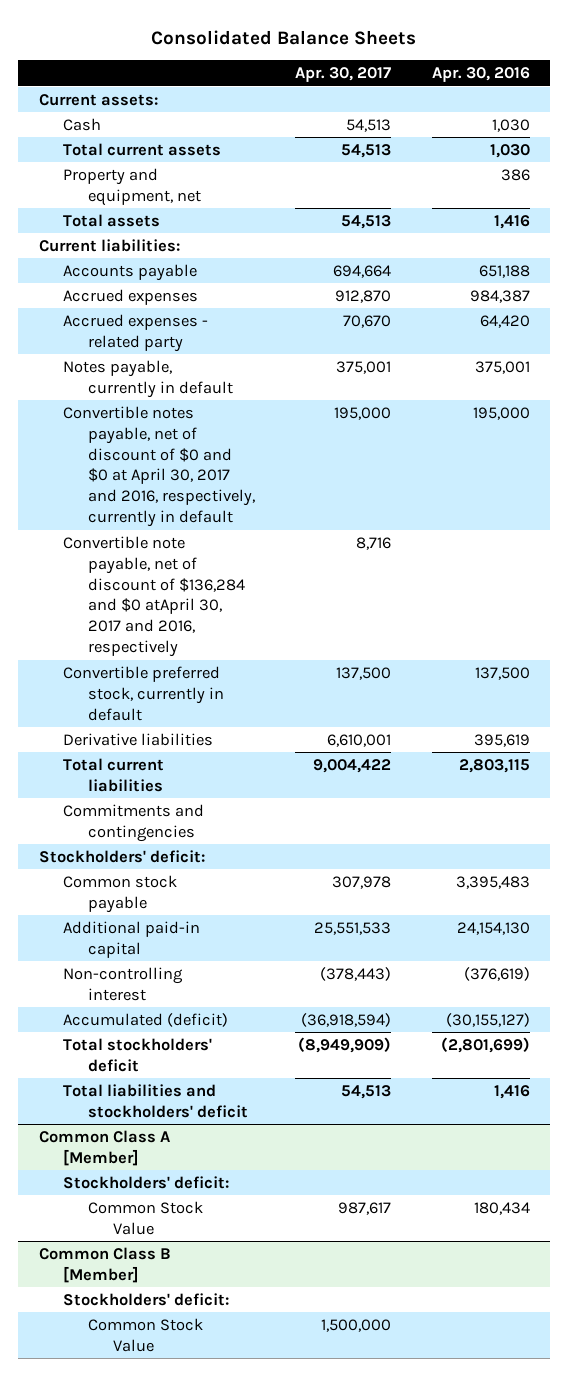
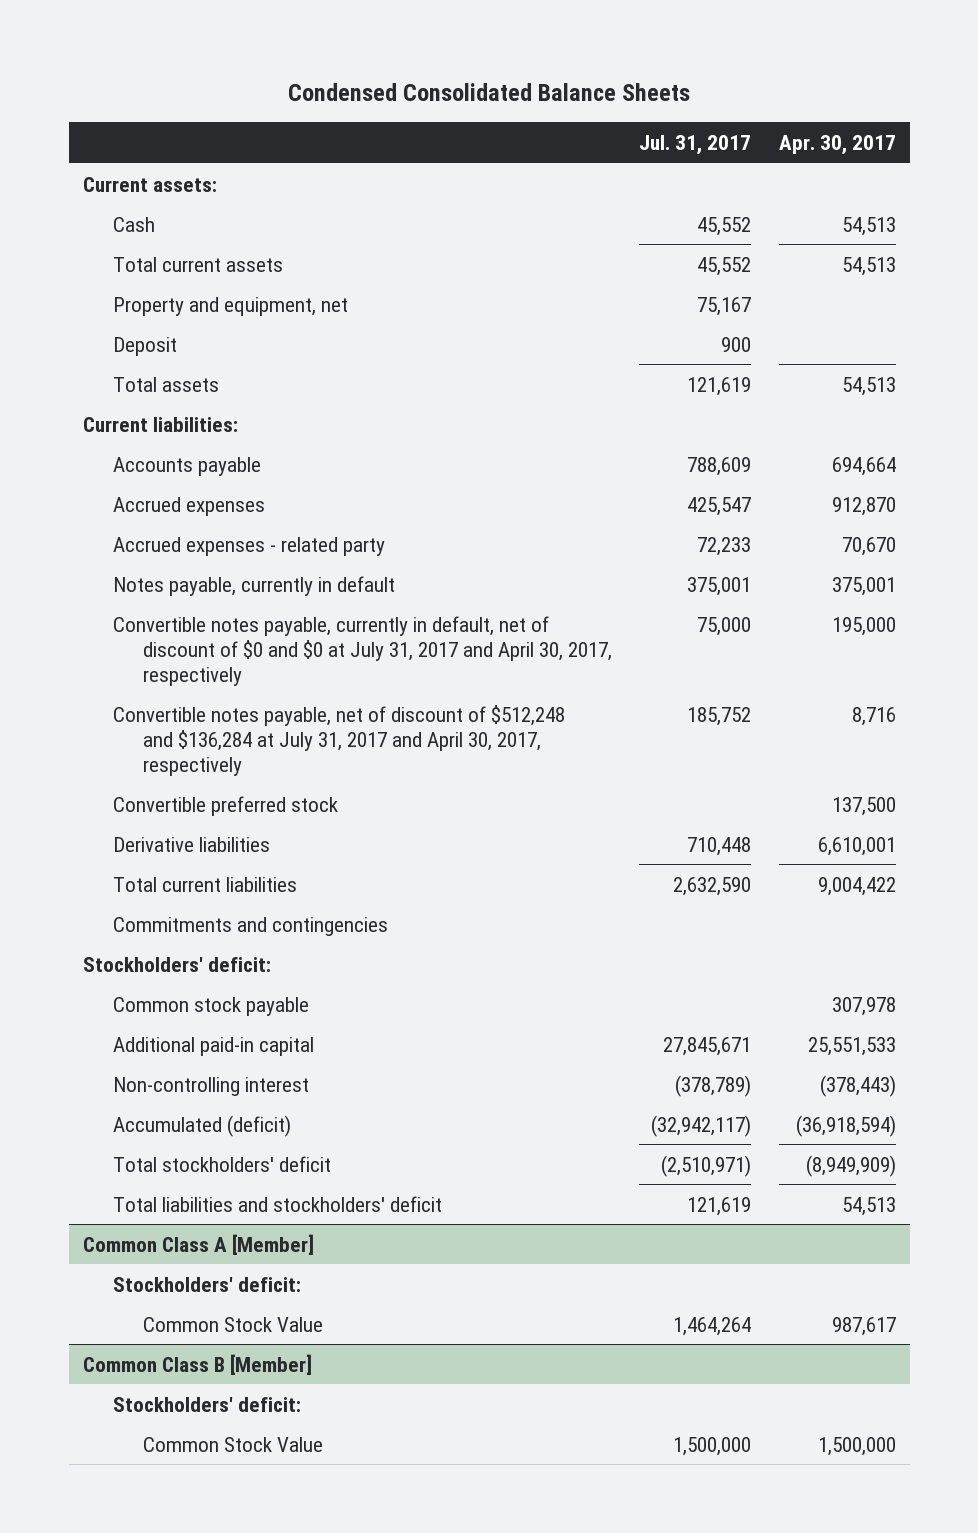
[151,30,417,46] Consolidated Balance Sheets -> [288,83,691,102] Condensed Consolidated Balance Sheets
[431,67,530,83] Apr. 30, 2016 -> none
none -> [639,134,752,155] Jul. 31, 2017
none -> [112,336,177,356] Deposit
[63,405,255,528] Convertible notes payable, net of discount of $0 and $0 at April 30, 2017 and 2016, respectively, currently in default -> [112,615,612,686] Convertible notes payable, currently in default, net of discount of $0 and $0 at July 31, 2017 and April 30, 2017, respectively
[63,535,245,658] Convertible note payable, net of discount of $136,284 and $0 atApril 30, 2017 and 2016, respectively -> [112,704,565,776] Convertible notes payable, net of discount of $512,248 and $136,284 at July 31, 2017 and April 30, 2017, respectively
[63,665,224,721] Convertible preferred stock, currently in default -> [112,795,338,816] Convertible preferred stock

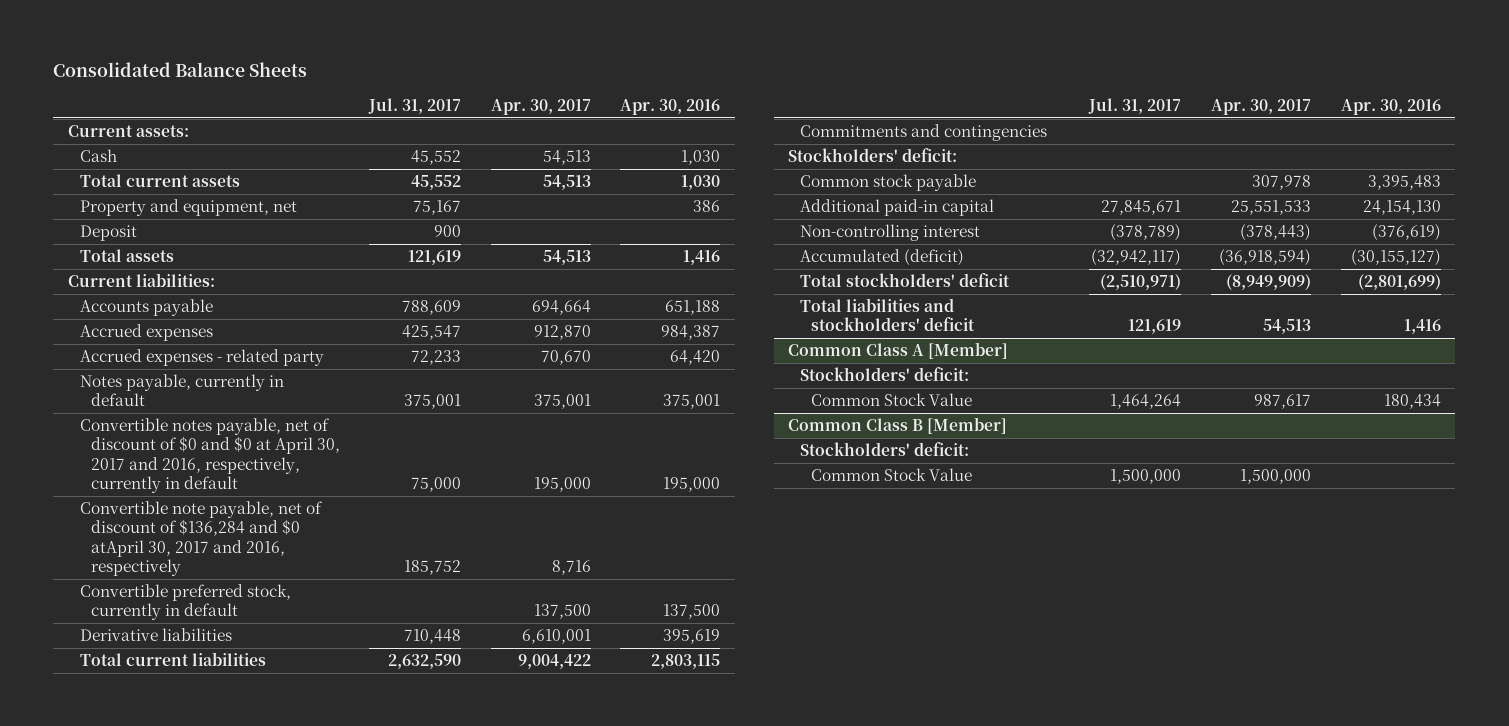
[288,83,691,102] Condensed Consolidated Balance Sheets -> [53,62,308,78] Consolidated Balance Sheets
none -> [620,98,721,115] Apr. 30, 2016
[112,615,612,686] Convertible notes payable, currently in default, net of discount of $0 and $0 at July 31, 2017 and April 30, 2017, respectively -> [79,418,340,493] Convertible notes payable, net of discount of $0 and $0 at April 30, 2017 and 2016, respectively, currently in default
[112,704,565,776] Convertible notes payable, net of discount of $512,248 and $136,284 at July 31, 2017 and April 30, 2017, respectively -> [79,501,323,576] Convertible note payable, net of discount of $136,284 and $0 atApril 30, 2017 and 2016, respectively
[112,795,338,816] Convertible preferred stock -> [79,584,291,621] Convertible preferred stock, currently in default

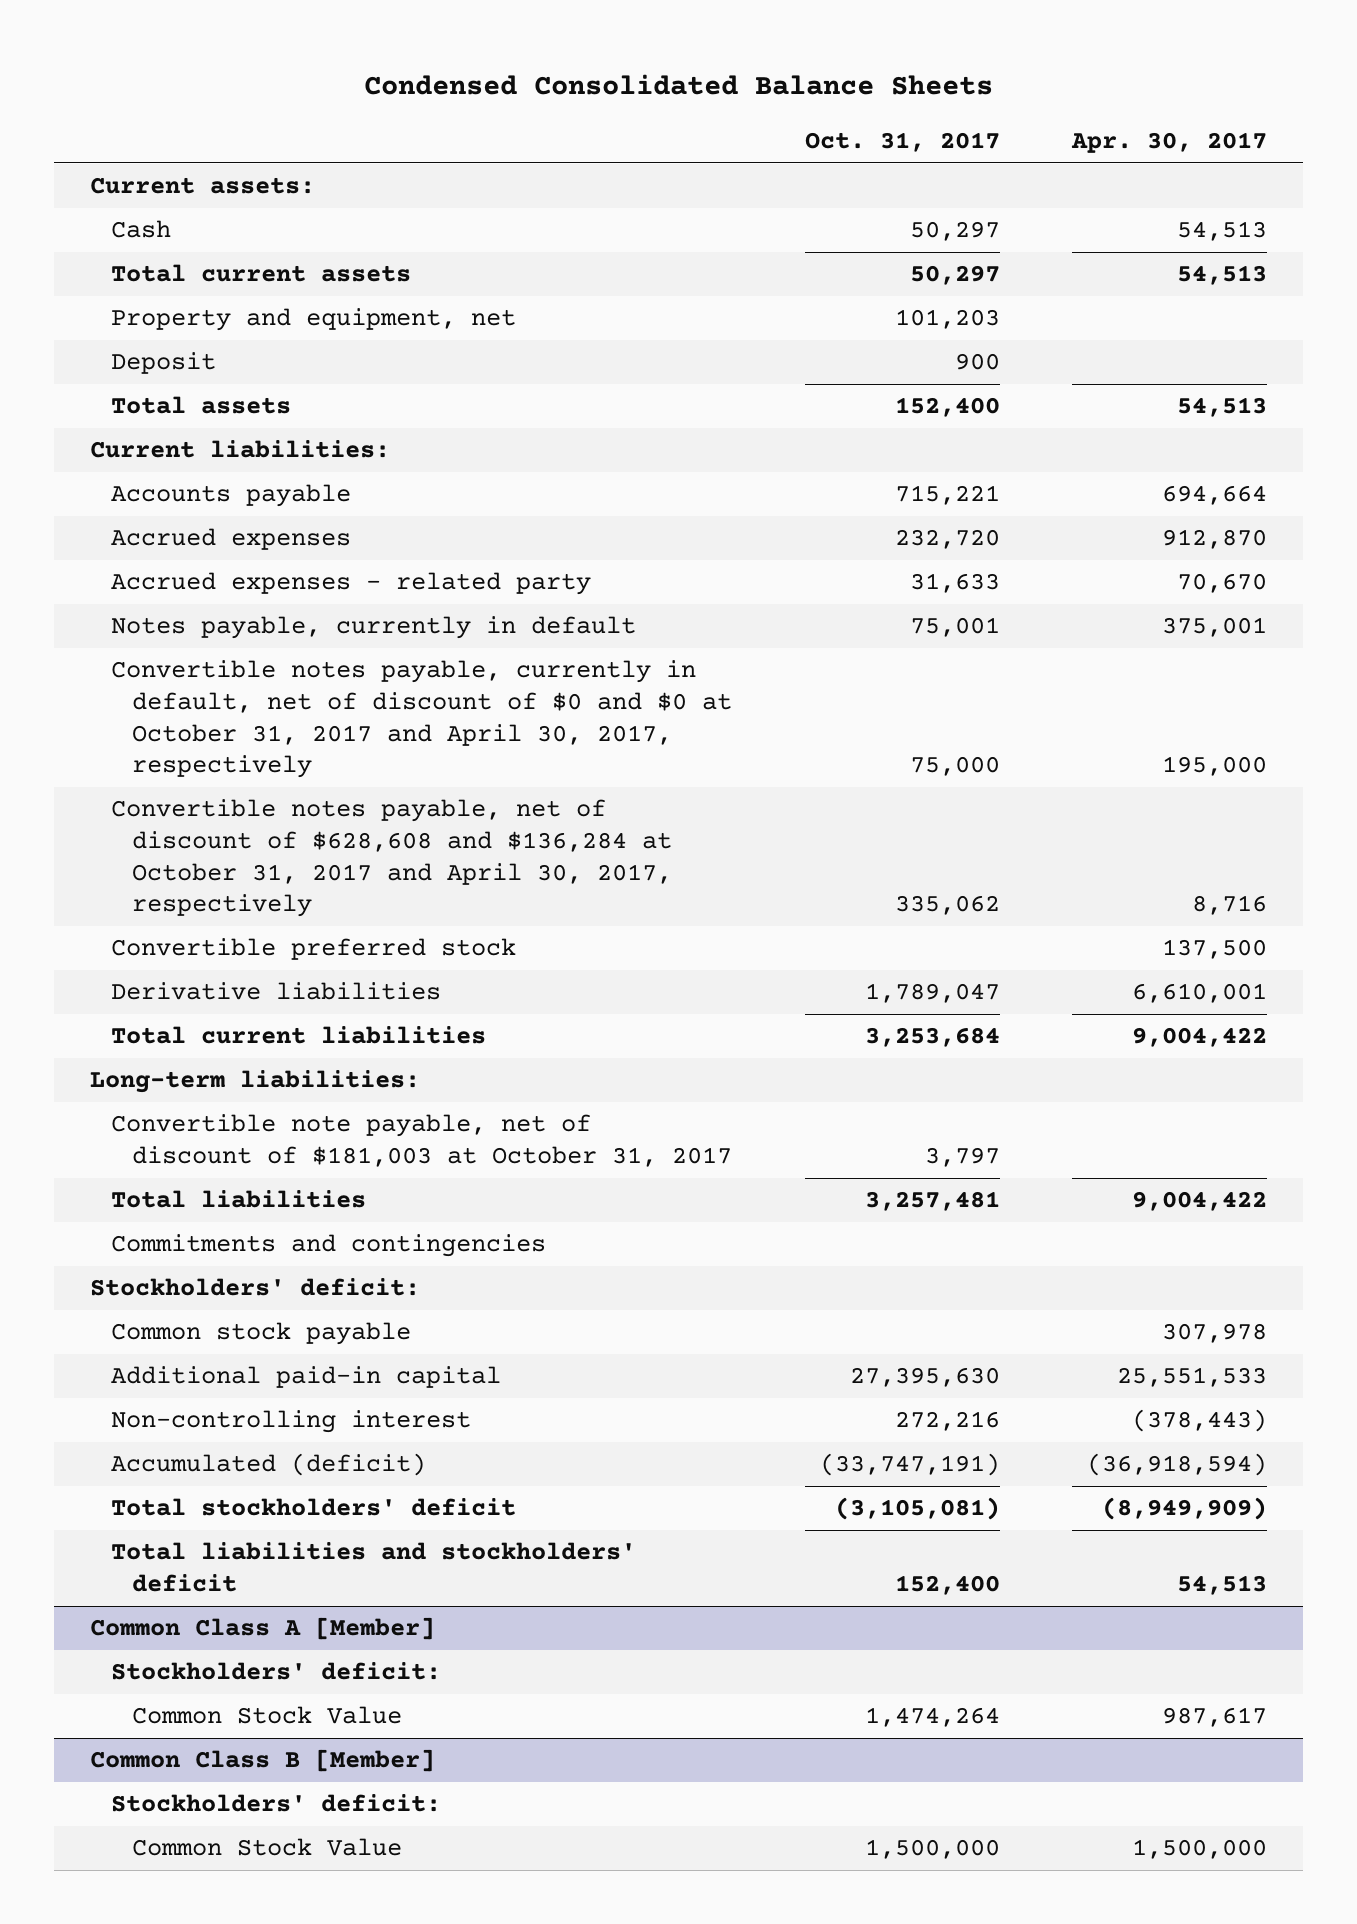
[53,62,308,78] Consolidated Balance Sheets -> [363,73,993,95] Condensed Consolidated Balance Sheets
[368,97,462,114] Jul. 31, 2017 -> none
[620,98,721,115] Apr. 30, 2016 -> none
none -> [804,132,1000,153] Oct. 31, 2017
[79,418,340,493] Convertible notes payable, net of discount of $0 and $0 at April 30, 2017 and 2016, respectively, currently in default -> [111,660,733,779] Convertible notes payable, currently in default, net of discount of $0 and $0 at October 31, 2017 and April 30, 2017, respectively
[79,501,323,576] Convertible note payable, net of discount of $136,284 and $0 atApril 30, 2017 and 2016, respectively -> [111,799,673,918] Convertible notes payable, net of discount of $628,608 and $136,284 at October 31, 2017 and April 30, 2017, respectively
[79,584,291,621] Convertible preferred stock, currently in default -> [111,938,517,961] Convertible preferred stock
none -> [90,1070,421,1094] Long-term liabilities:
none -> [111,1114,733,1167] Convertible note payable, net of discount of $181,003 at October 31, 2017
none -> [111,1190,367,1209] Total liabilities

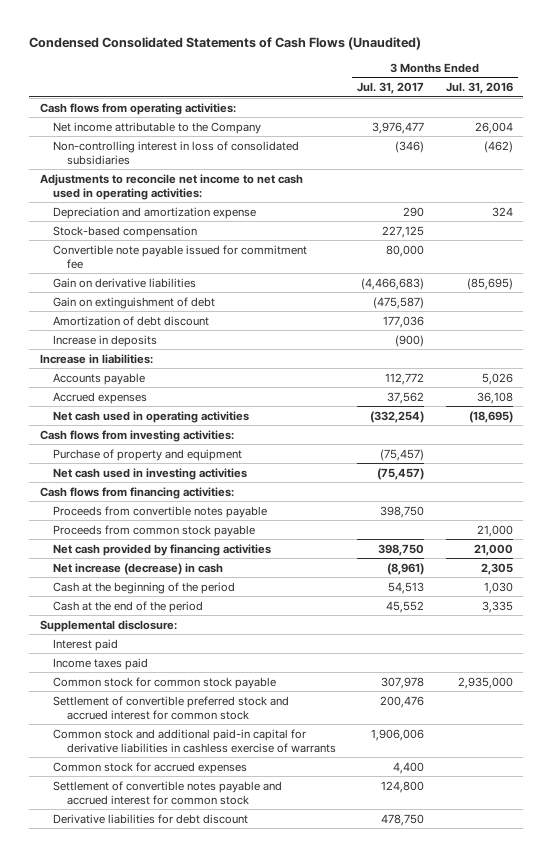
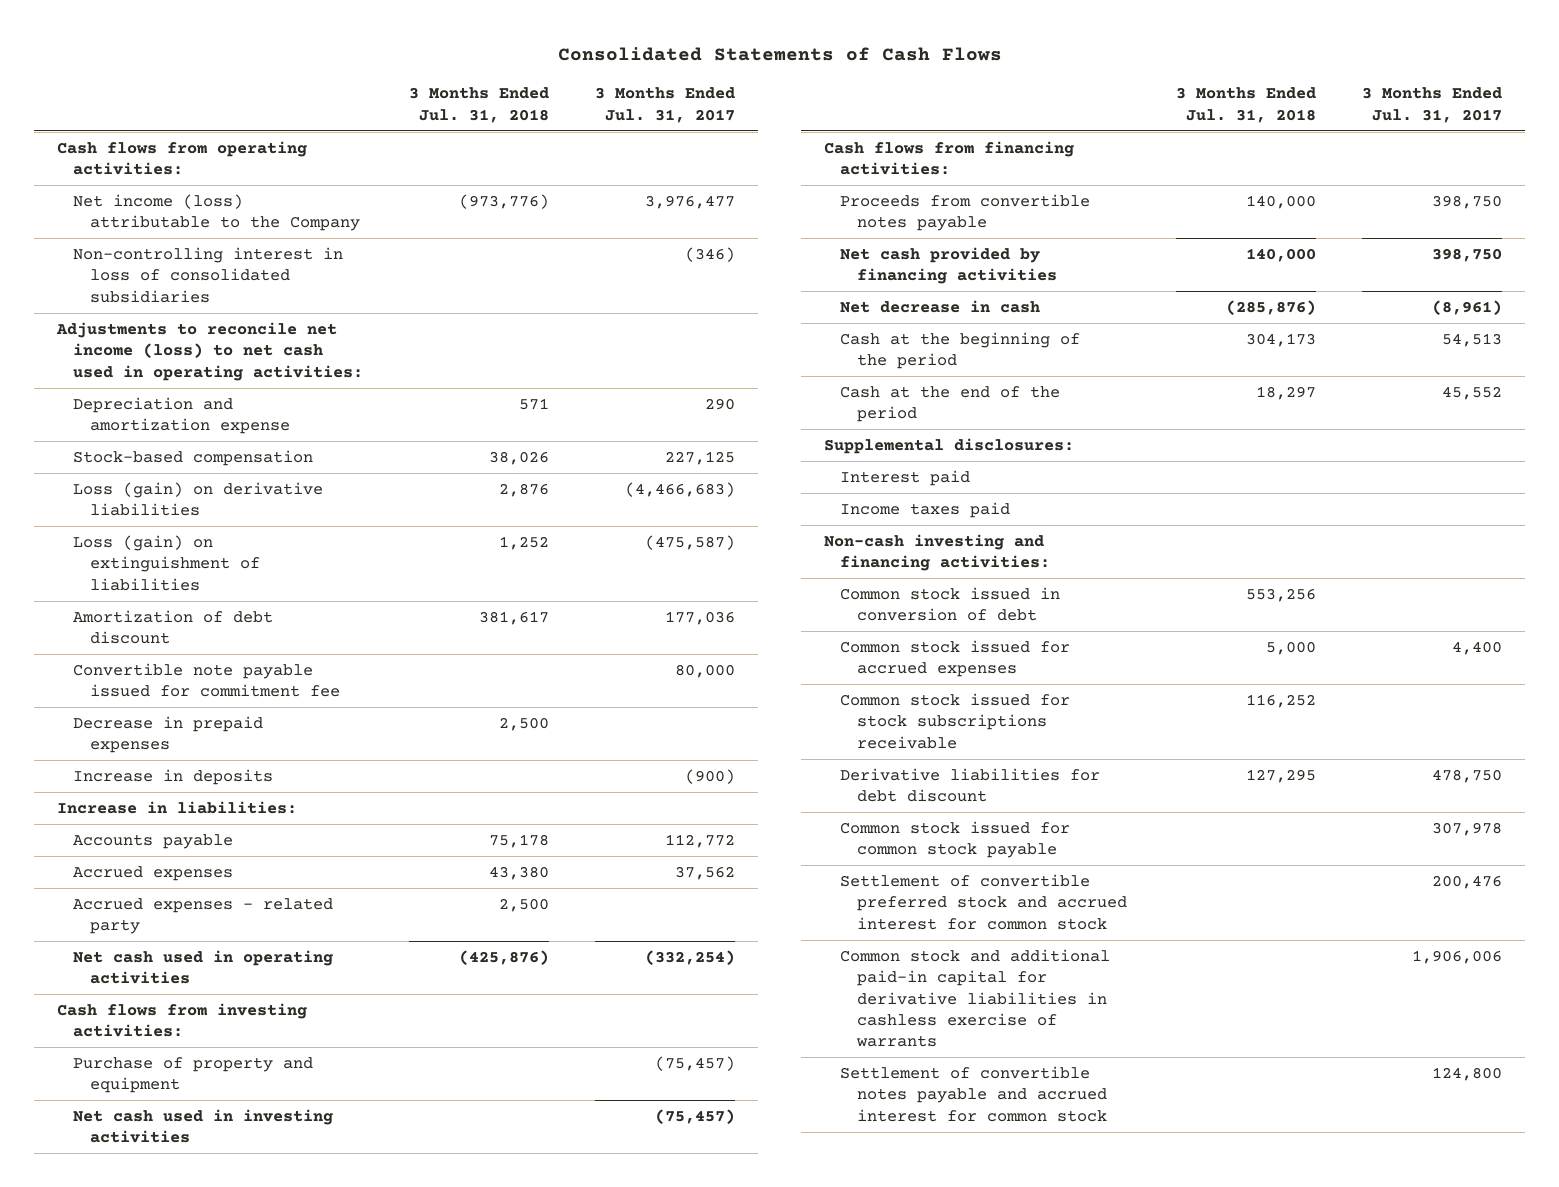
[28,36,421,50] Condensed Consolidated Statements of Cash Flows (Unaudited) -> [557,47,1002,62] Consolidated Statements of Cash Flows
[445,82,513,95] Jul. 31, 2016 -> none
none -> [409,87,550,123] 3 Months Ended Jul. 31, 2018
[53,121,262,134] Net income attributable to the Company -> [73,193,360,232] Net income (loss) attributable to the Company
[39,173,303,200] Adjustments to reconcile net income to net cash used in operating activities: -> [55,321,364,381] Adjustments to reconcile net income (loss) to net cash used in operating activities:
[53,277,197,288] Gain on derivative liabilities -> [73,481,324,517] Loss (gain) on derivative liabilities
[53,296,216,309] Gain on extinguishment of debt -> [73,534,260,591] Loss (gain) on extinguishment of liabilities
[53,244,308,269] Convertible note payable issued for commitment fee -> [73,662,340,698] Convertible note payable issued for commitment fee
none -> [73,715,264,754] Decrease in prepaid expenses
none -> [73,897,334,935] Accrued expenses - related party
[53,524,256,537] Proceeds from common stock payable -> none
[53,562,224,575] Net increase (decrease) in cash -> [840,299,1041,313] Net decrease in cash
[39,619,177,632] Supplemental disclosure: -> [823,437,1074,454] Supplemental disclosures:
none -> [823,533,1051,572] Non-cash investing and financing activities:
none -> [840,586,1061,622] Common stock issued in conversion of debt
none -> [840,639,1071,678] Common stock issued for accrued expenses
none -> [840,692,1071,749] Common stock issued for stock subscriptions receivable
[53,813,249,824] Derivative liabilities for debt discount -> [840,767,1101,803] Derivative liabilities for debt discount
[53,676,277,689] Common stock for common stock payable -> [840,820,1071,859] Common stock issued for common stock payable
[53,761,248,774] Common stock for accrued expenses -> none

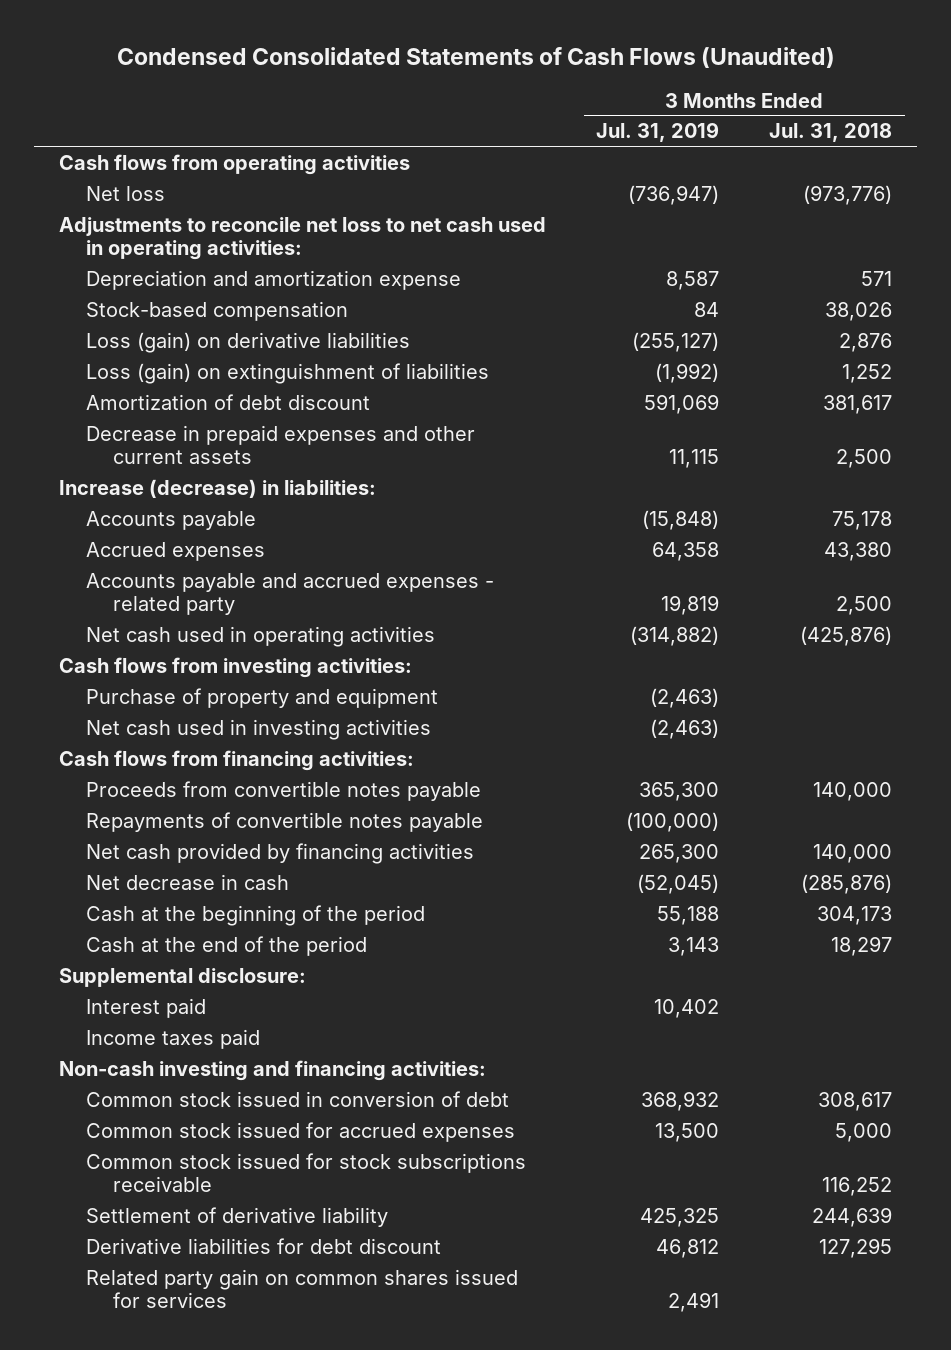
[557,47,1002,62] Consolidated Statements of Cash Flows -> [116,46,835,68] Condensed Consolidated Statements of Cash Flows (Unaudited)
[595,87,736,123] 3 Months Ended Jul. 31, 2017 -> none
none -> [596,122,720,143] Jul. 31, 2019
[73,246,344,303] Non-controlling interest in loss of consolidated subsidiaries -> none
[56,140,307,176] Cash flows from operating activities: -> [59,153,411,175] Cash flows from operating activities
[73,193,360,232] Net income (loss) attributable to the Company -> [85,185,165,201] Net loss
[55,321,364,381] Adjustments to reconcile net income (loss) to net cash used in operating activities: -> [59,216,547,260] Adjustments to reconcile net loss to net cash used in operating activities:
[73,662,340,698] Convertible note payable issued for commitment fee -> none
[73,768,274,785] Increase in deposits -> none
[73,715,264,754] Decrease in prepaid expenses -> [85,424,475,464] Decrease in prepaid expenses and other current assets
[56,800,297,814] Increase in liabilities: -> [59,478,377,498] Increase (decrease) in liabilities:
[73,897,334,935] Accrued expenses - related party -> [85,572,494,615] Accounts payable and accrued expenses - related party
none -> [85,811,483,832] Repayments of convertible notes payable
[823,437,1074,454] Supplemental disclosures: -> [59,967,307,987] Supplemental disclosure:
[1246,587,1317,602] 553,256 -> [818,1091,893,1111] 308,617
none -> [85,1206,388,1227] Settlement of derivative liability
[840,820,1071,859] Common stock issued for common stock payable -> none
[840,873,1127,930] Settlement of convertible preferred stock and accrued interest for common stock -> none
[840,948,1111,1048] Common stock and additional paid-in capital for derivative liabilities in cashless exercise of warrants -> none
[840,1065,1107,1122] Settlement of convertible notes payable and accrued interest for common stock -> none
none -> [85,1268,518,1308] Related party gain on common shares issued for services

